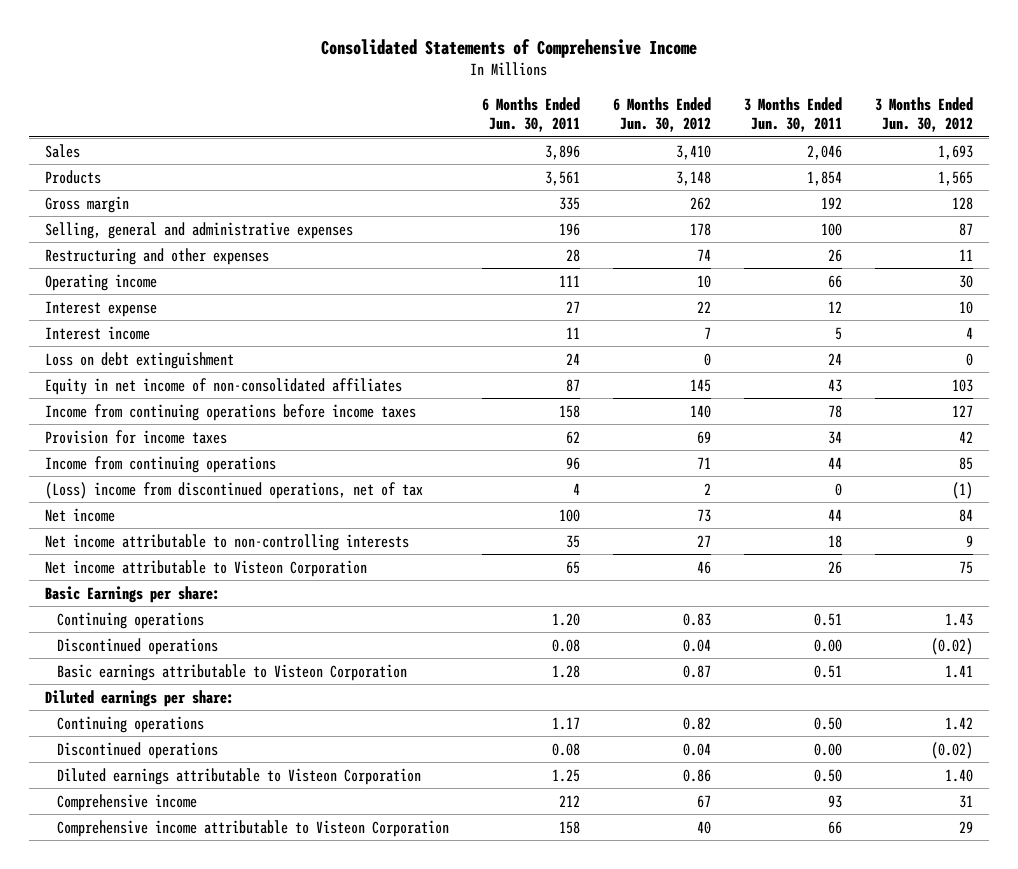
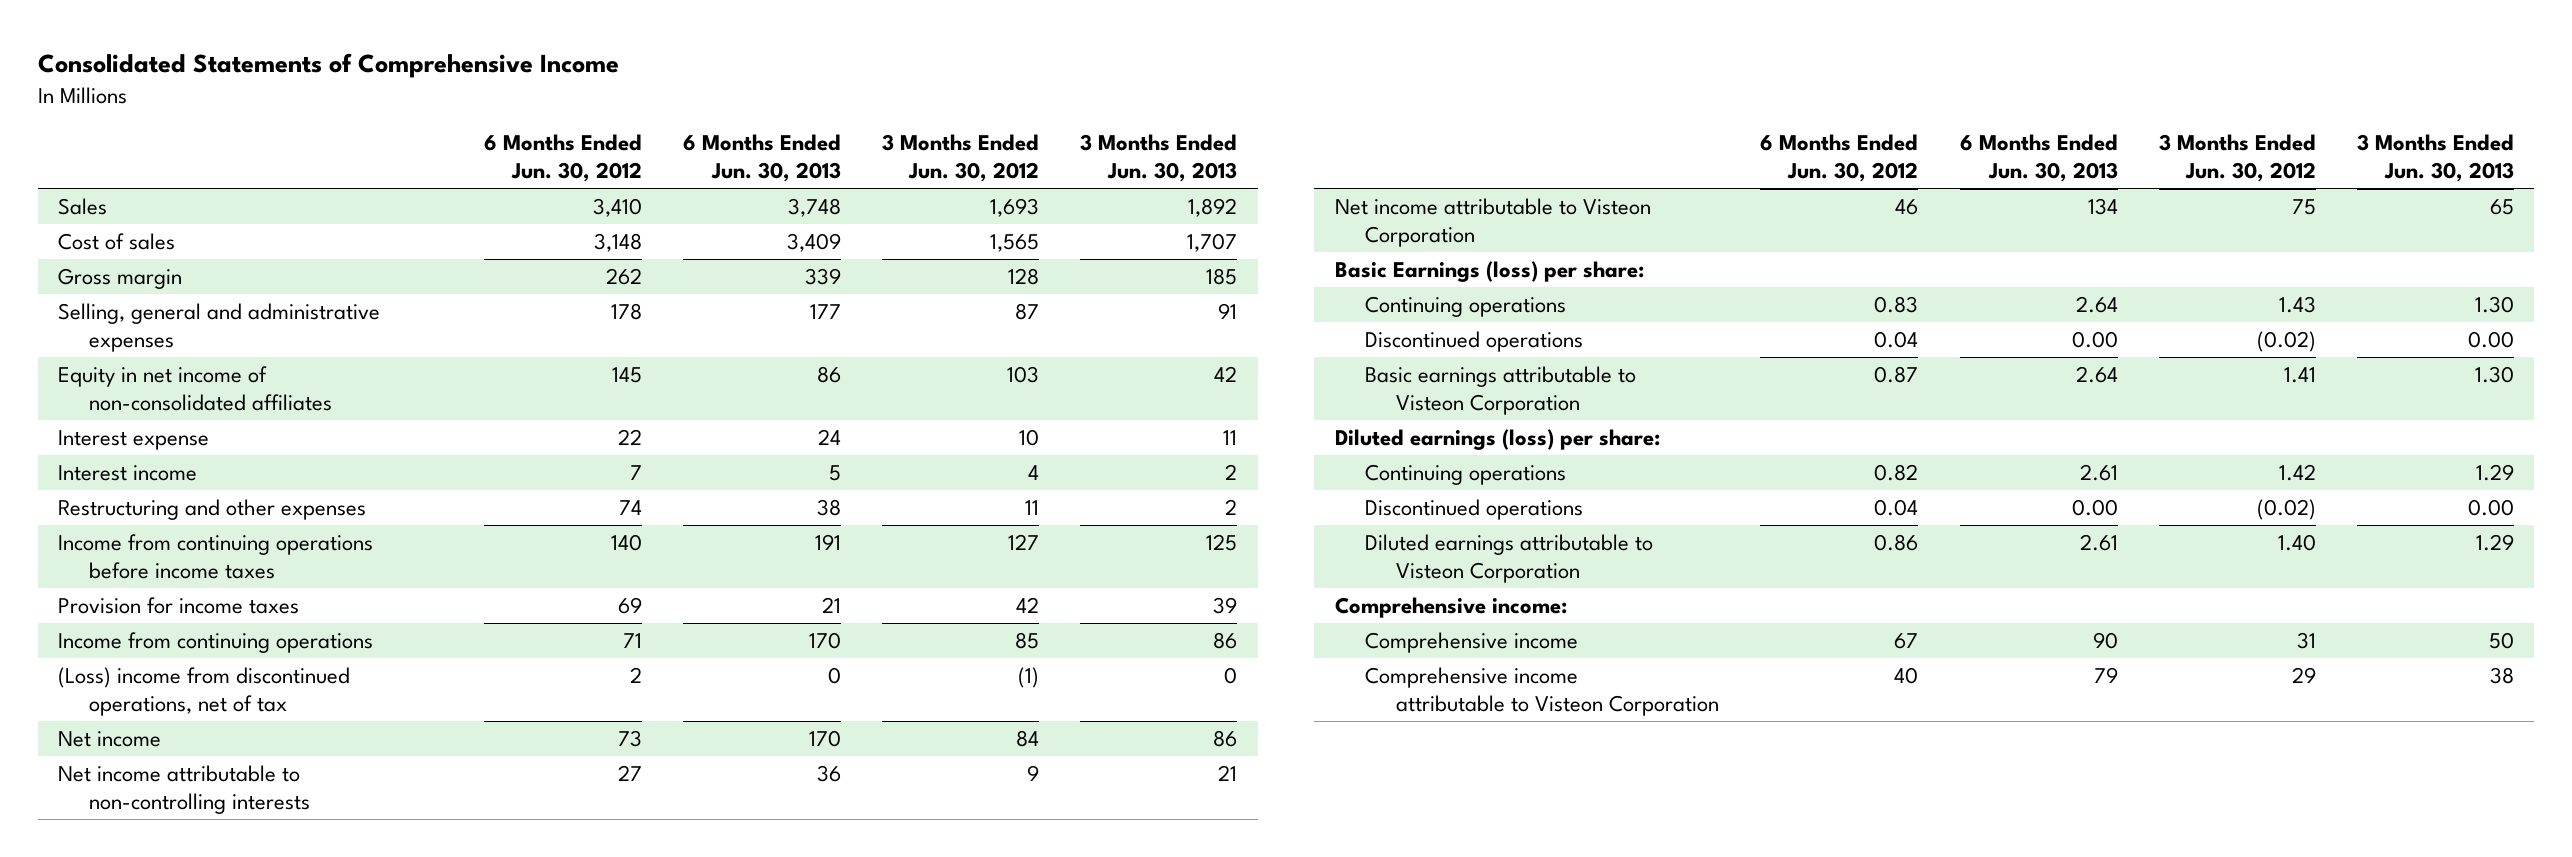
[482,96,581,133] 6 Months Ended Jun. 30, 2011 -> none
[743,96,842,133] 3 Months Ended Jun. 30, 2011 -> none
none -> [683,134,842,183] 6 Months Ended Jun. 30, 2013
none -> [1080,134,1238,183] 3 Months Ended Jun. 30, 2013
[45,169,102,184] Products -> [58,233,176,251] Cost of sales
[45,273,158,291] Operating income -> none
[45,377,403,395] Equity in net income of non-consolidated affiliates -> [58,366,332,411] Equity in net income of non-consolidated affiliates
[45,351,235,369] Loss on debt extinguishment -> none
[45,247,270,265] Restructuring and other expenses -> [58,499,367,521] Restructuring and other expenses
[45,585,221,603] Basic Earnings per share: -> [1334,261,1644,283] Basic Earnings (loss) per share:
[45,689,235,707] Diluted earnings per share: -> [1334,429,1660,451] Diluted earnings (loss) per share:
none -> [1334,597,1567,619] Comprehensive income:

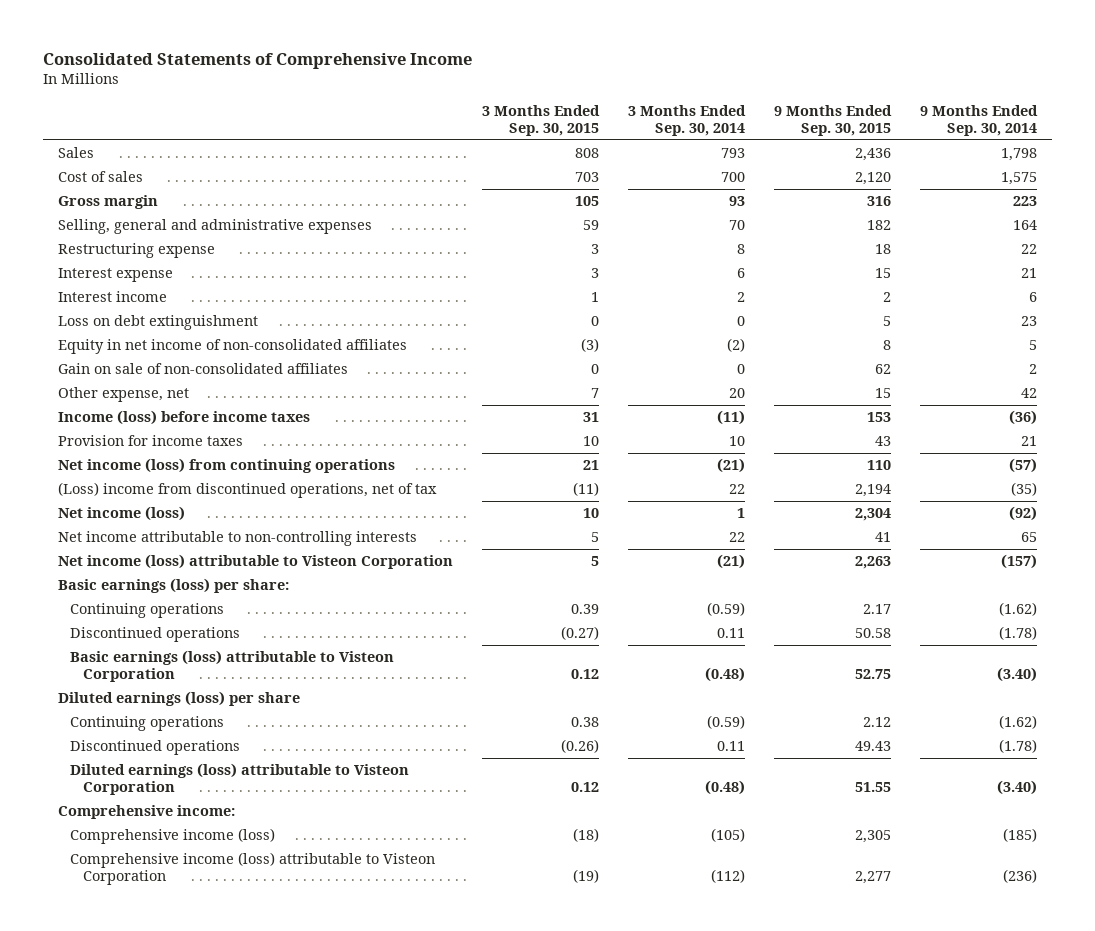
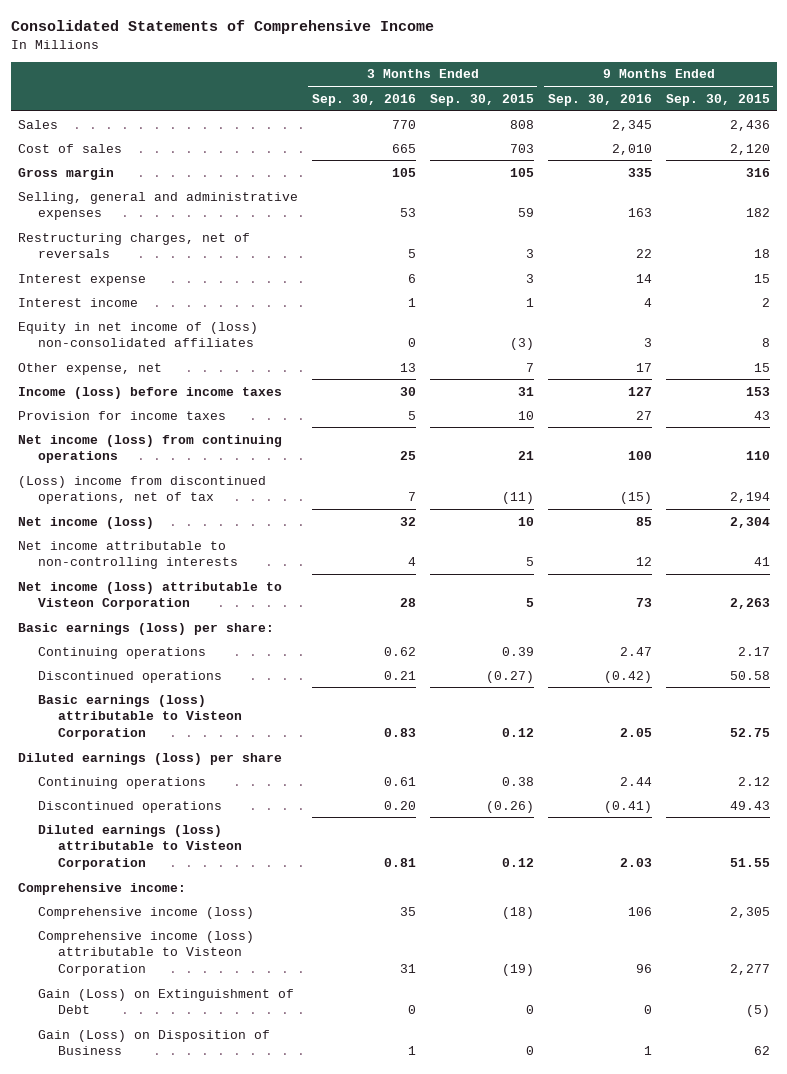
[627,104,746,136] 3 Months Ended Sep. 30, 2014 -> none
[920,104,1039,136] 9 Months Ended Sep. 30, 2014 -> none
none -> [311,93,416,106] Sep. 30, 2016
none -> [547,93,652,106] Sep. 30, 2016
[57,243,215,259] Restructuring expense -> [17,232,250,259] Restructuring charges, net of reversals
[57,315,258,331] Loss on debt extinguishment -> none
[57,363,348,375] Gain on sale of non-consolidated affiliates -> none
[57,339,407,355] Equity in net income of non-consolidated affiliates -> [17,321,258,348] Equity in net income of (loss) non-consolidated affiliates
none -> [37,988,294,1015] Gain (Loss) on Extinguishment of Debt
none -> [37,1029,270,1056] Gain (Loss) on Disposition of Business

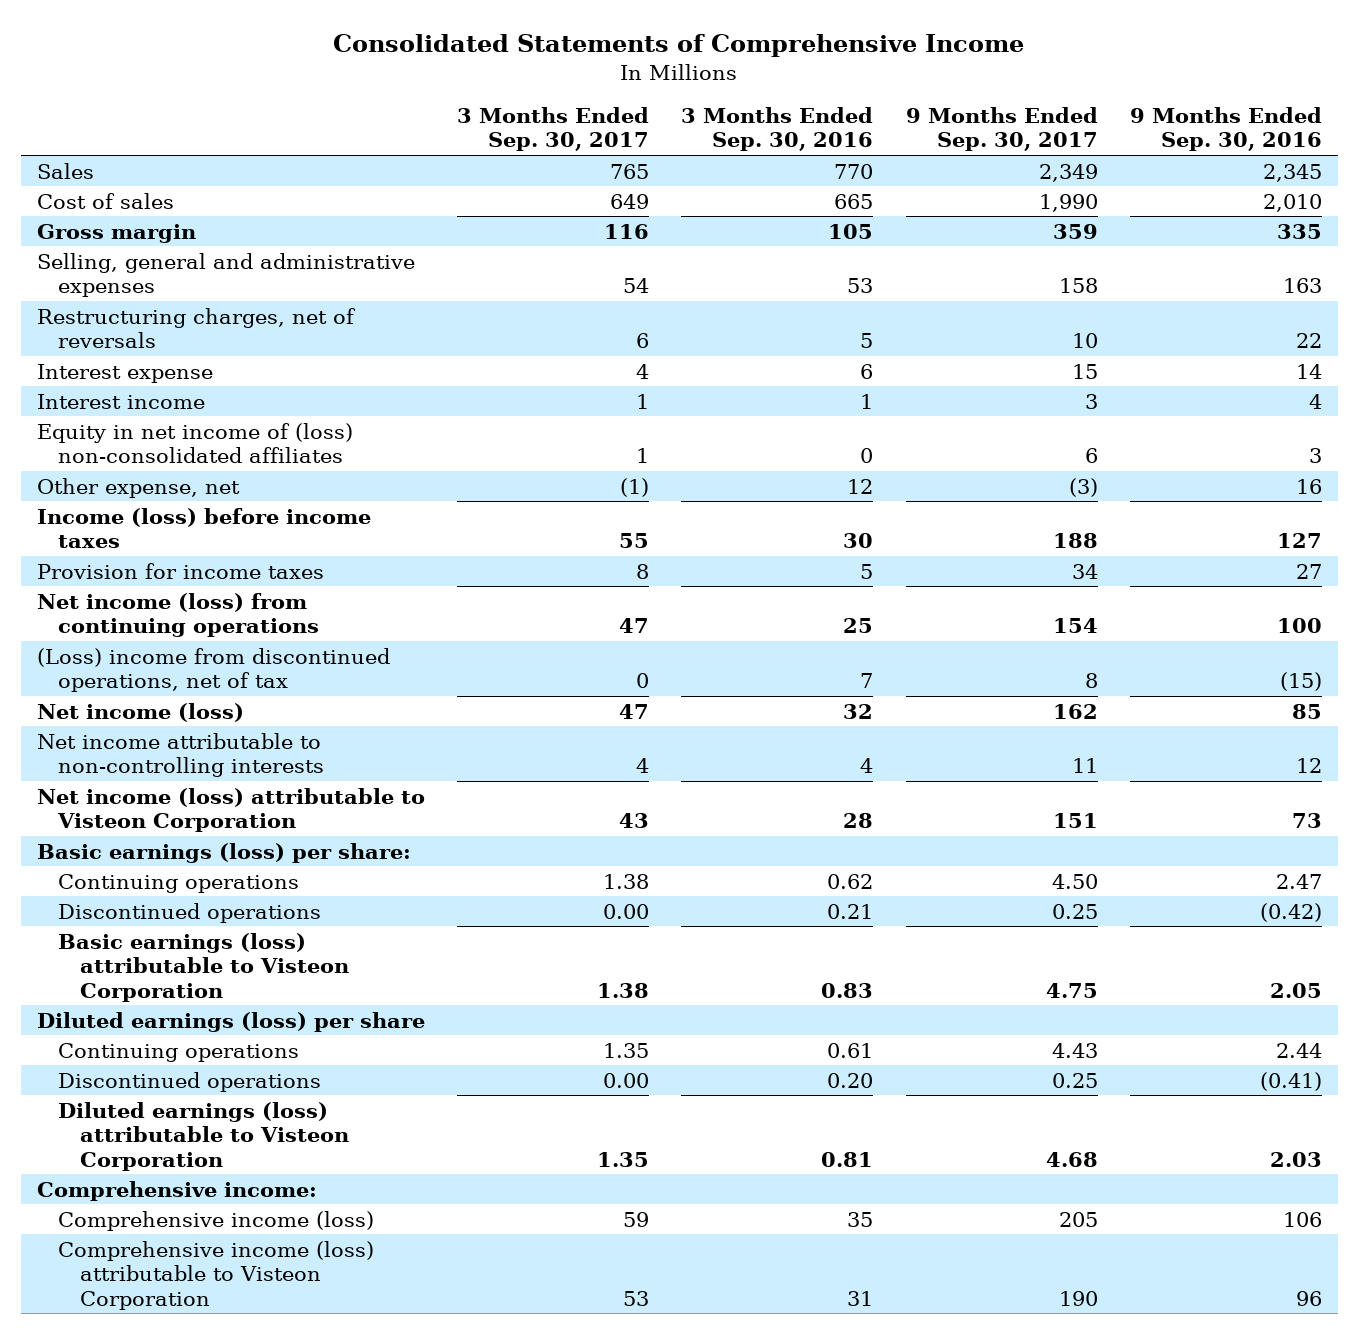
[429,93,534,106] Sep. 30, 2015 -> none
[665,93,770,106] Sep. 30, 2015 -> none
none -> [456,106,649,152] 3 Months Ended Sep. 30, 2017
none -> [905,106,1098,152] 9 Months Ended Sep. 30, 2017
[399,362,416,372] 13 -> [847,478,874,494] 12
[635,362,652,372] 17 -> [1295,478,1322,494] 16
[37,988,294,1015] Gain (Loss) on Extinguishment of Debt -> none
[37,1029,270,1056] Gain (Loss) on Disposition of Business -> none

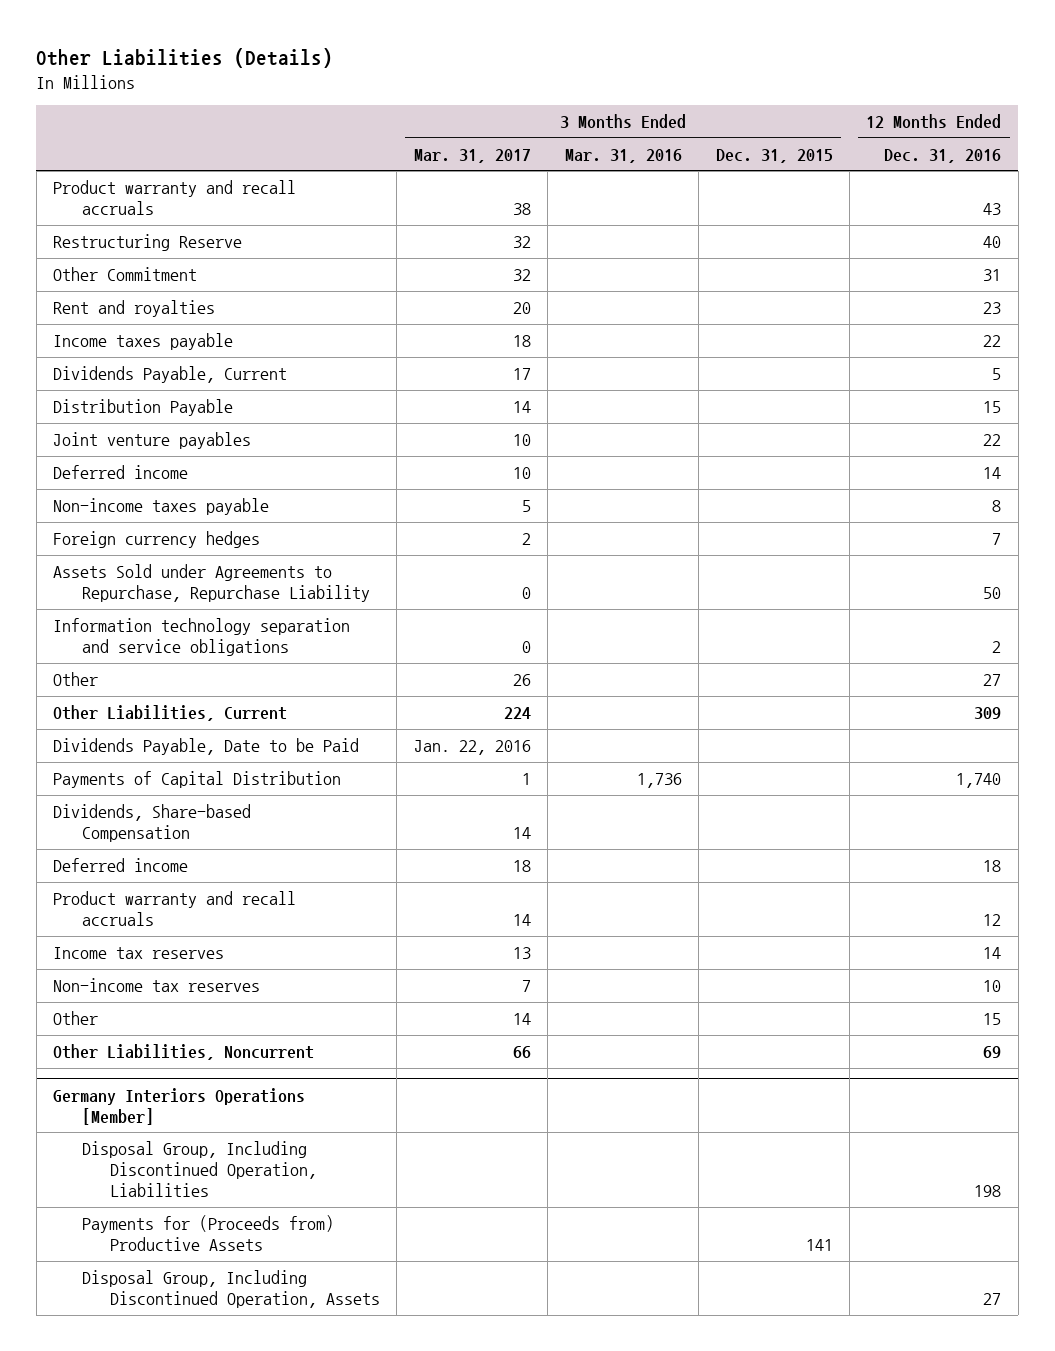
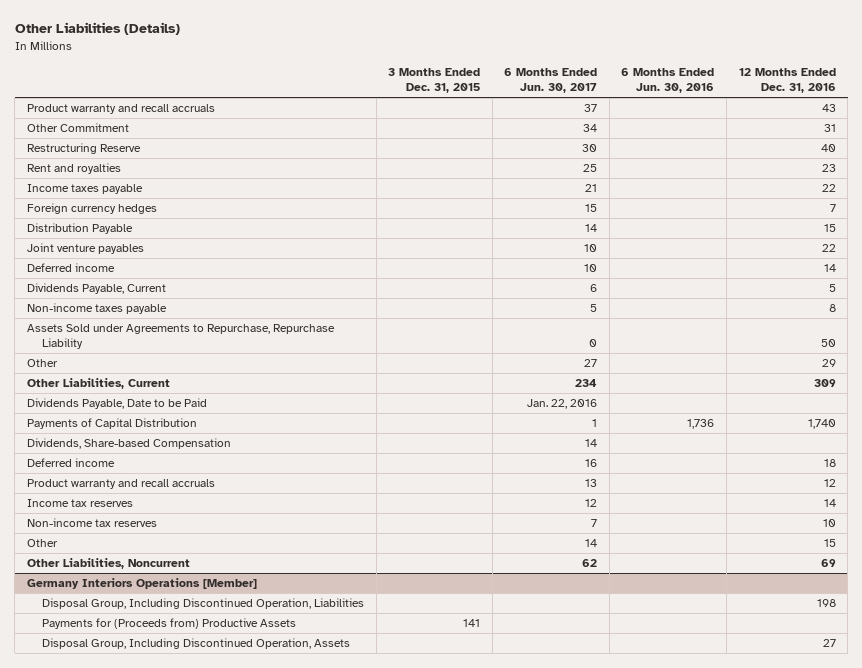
[413,148,531,163] Mar. 31, 2017 -> none
[564,148,682,163] Mar. 31, 2016 -> none
none -> [504,68,598,94] 6 Months Ended Jun. 30, 2017
none -> [621,68,715,94] 6 Months Ended Jun. 30, 2016
[53,233,243,251] Restructuring Reserve -> [26,143,141,155] Restructuring Reserve
[53,530,261,548] Foreign currency hedges -> [26,203,157,215] Foreign currency hedges
[53,365,288,383] Dividends Payable, Current -> [26,283,166,295] Dividends Payable, Current
[53,617,351,657] Information technology separation and service obligations -> none
[983,673,1002,686] 27 -> [821,359,836,368] 29

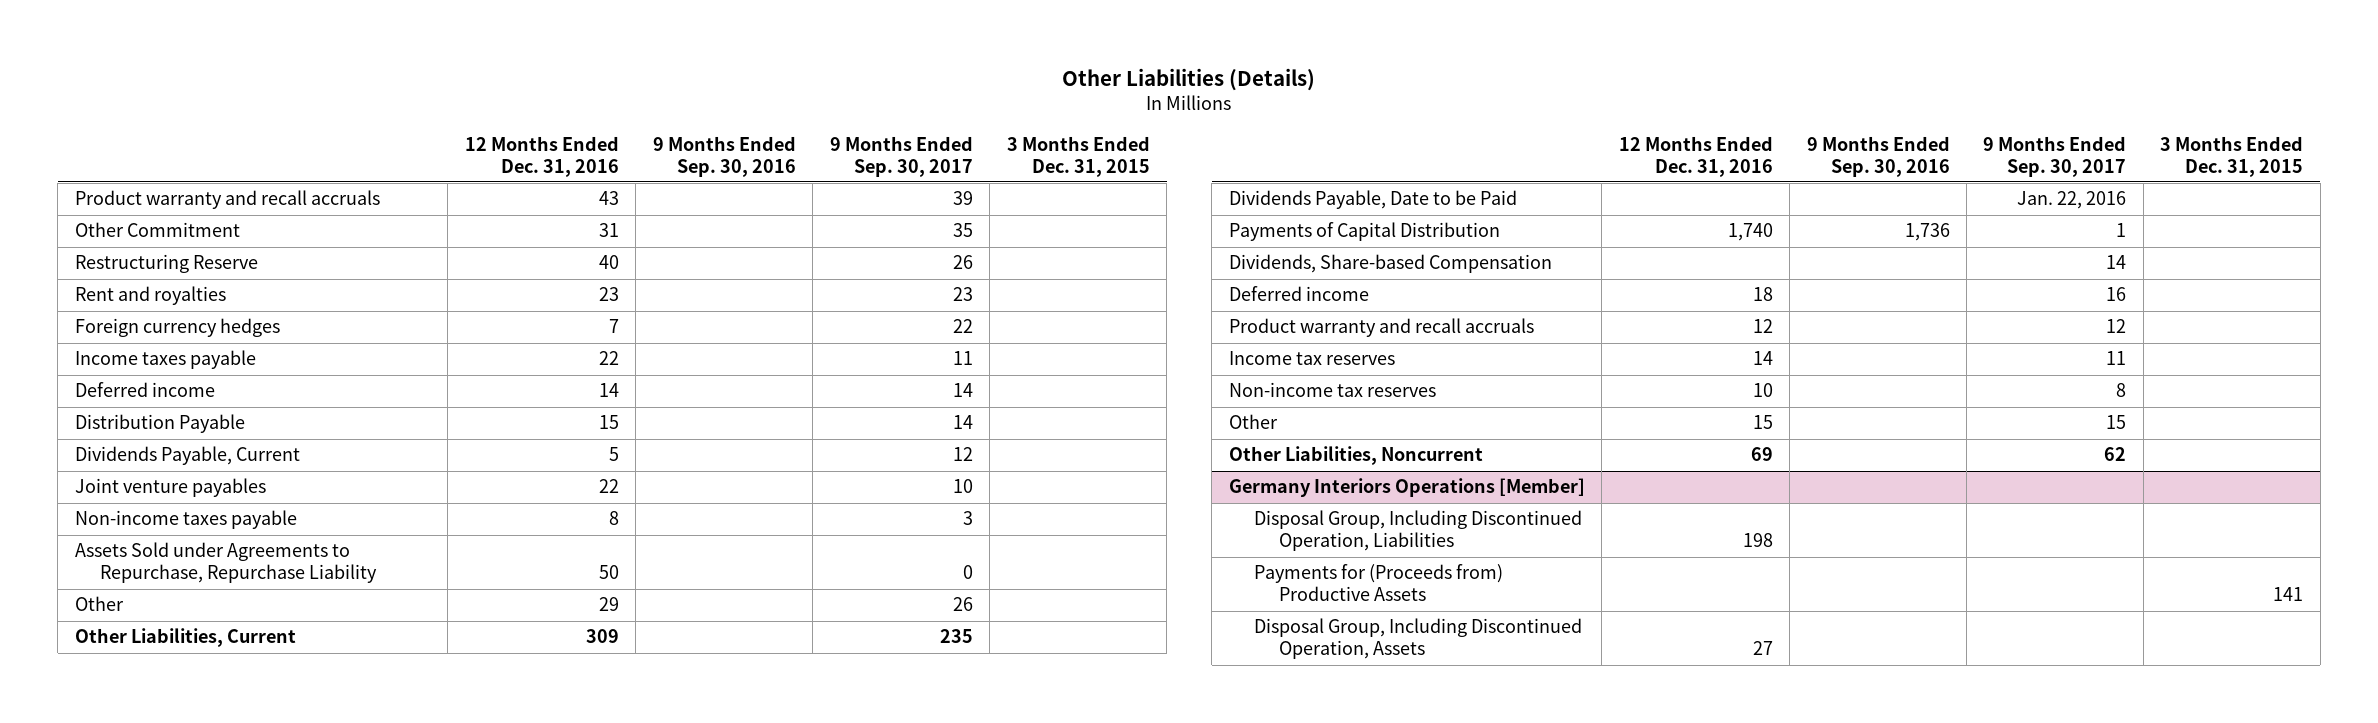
[504,68,598,94] 6 Months Ended Jun. 30, 2017 -> none
[621,68,715,94] 6 Months Ended Jun. 30, 2016 -> none
none -> [652,135,796,177] 9 Months Ended Sep. 30, 2016
none -> [829,135,973,177] 9 Months Ended Sep. 30, 2017
[26,184,143,195] Income taxes payable -> [74,350,256,370] Income taxes payable
[26,223,133,235] Distribution Payable -> [74,414,245,434] Distribution Payable
[26,243,144,255] Joint venture payables -> [74,478,266,498] Joint venture payables

